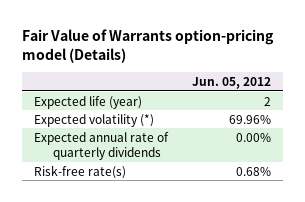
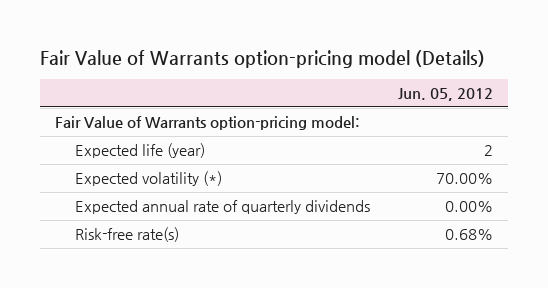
none -> [54,116,360,131] Fair Value of Warrants option-pricing model:
[228,114,271,124] 69.96% -> [436,173,494,185] 70.00%

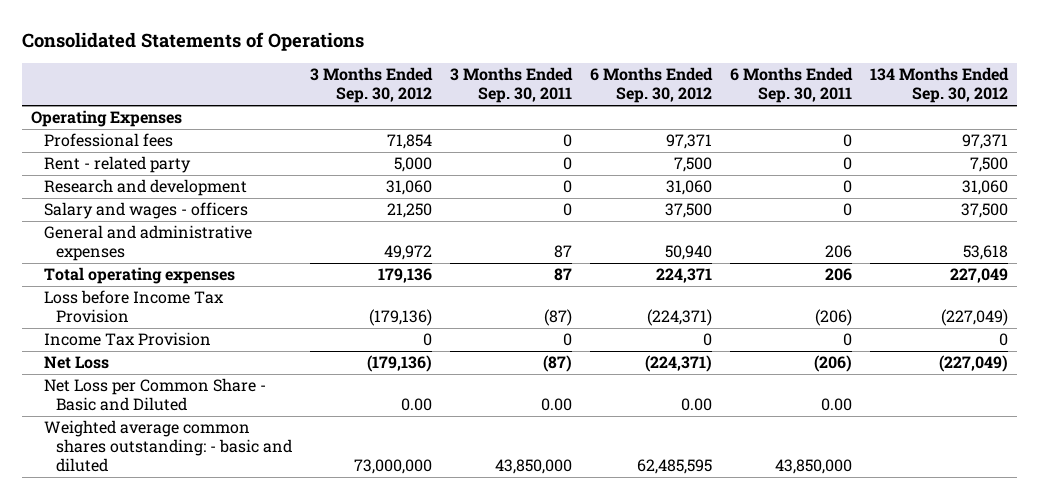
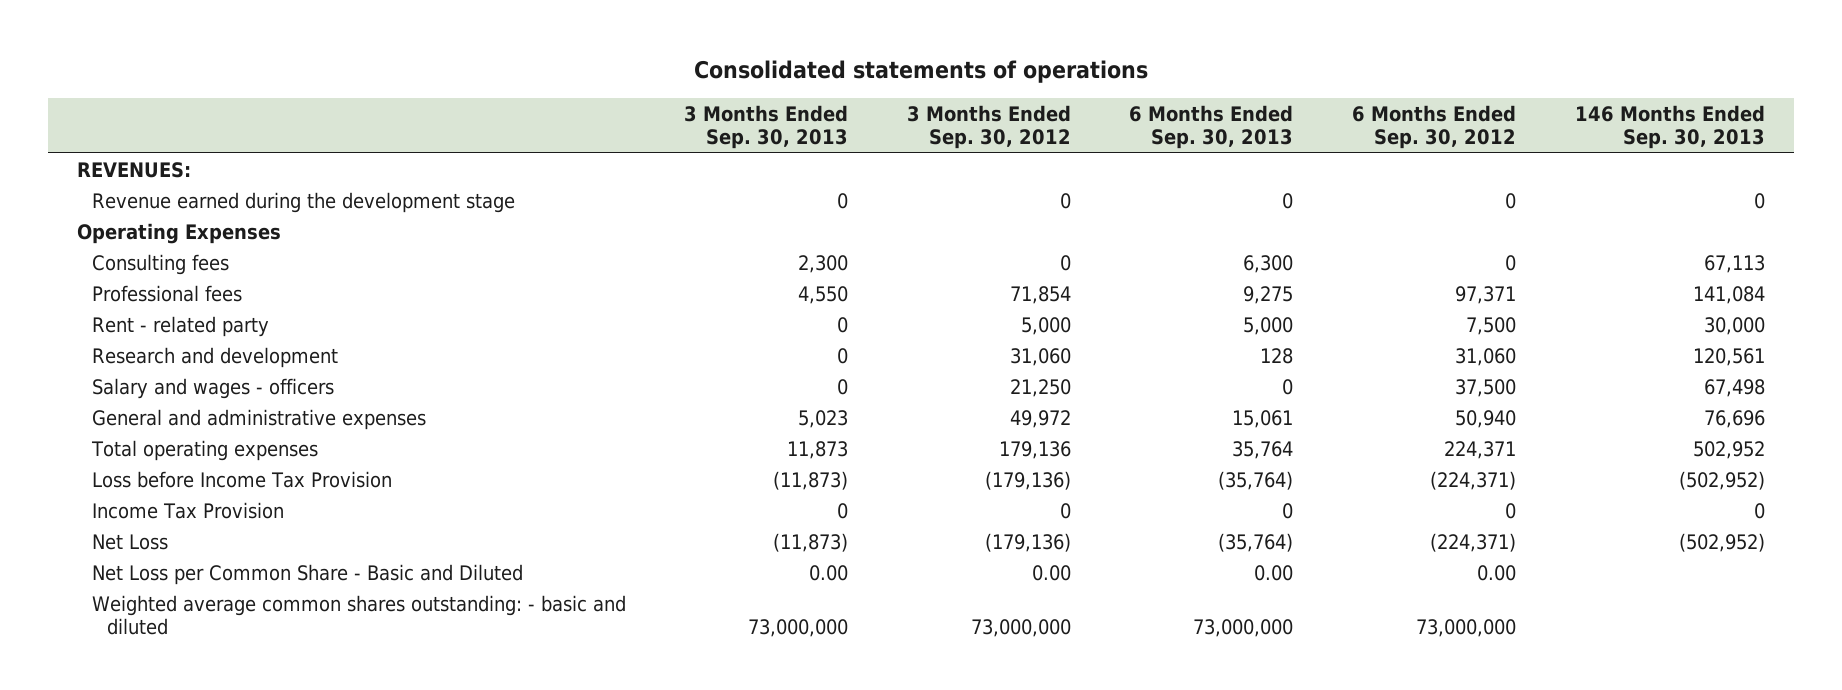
[21,31,364,51] Consolidated Statements of Operations -> [693,60,1148,84] Consolidated statements of operations
[450,67,574,104] 3 Months Ended Sep. 30, 2011 -> none
[730,67,854,104] 6 Months Ended Sep. 30, 2011 -> none
[870,67,1010,104] 134 Months Ended Sep. 30, 2012 -> none
none -> [684,104,849,150] 3 Months Ended Sep. 30, 2013
none -> [1129,104,1294,150] 6 Months Ended Sep. 30, 2013
none -> [1574,104,1765,150] 146 Months Ended Sep. 30, 2013
none -> [77,161,192,178] REVENUES:
none -> [91,191,515,213] Revenue earned during the development stage
none -> [91,253,229,275] Consulting fees
[637,458,713,474] 62,485,595 -> [1416,619,1517,638] 73,000,000

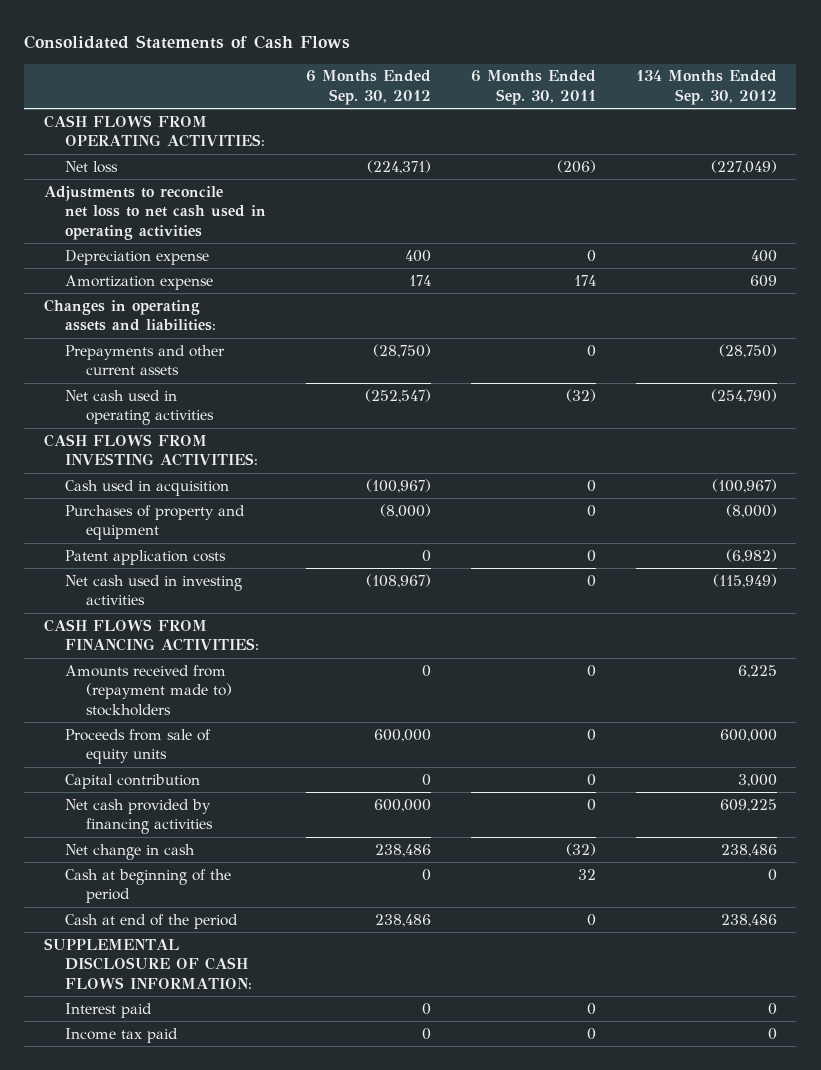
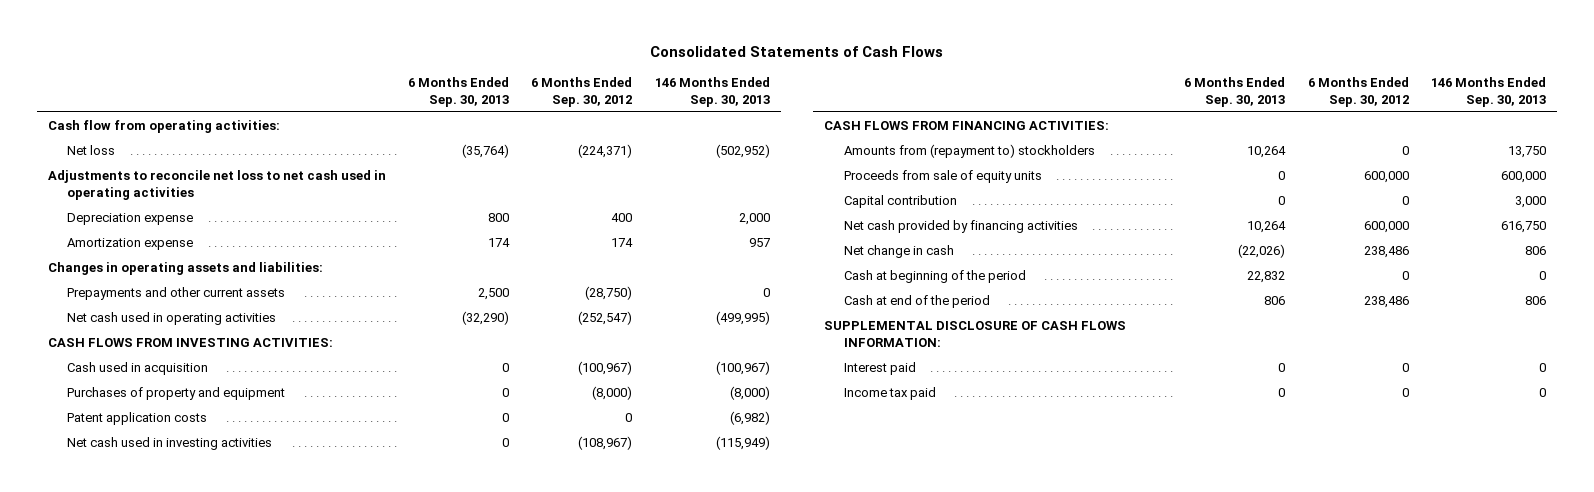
[470,70,596,106] 6 Months Ended Sep. 30, 2011 -> none
[635,70,777,106] 134 Months Ended Sep. 30, 2012 -> none
none -> [408,77,510,107] 6 Months Ended Sep. 30, 2013
none -> [654,77,770,107] 146 Months Ended Sep. 30, 2013
[44,114,266,148] CASH FLOWS FROM OPERATING ACTIVITIES: -> [47,120,280,134] Cash flow from operating activities:
[65,664,233,717] Amounts received from (repayment made to) stockholders -> [843,144,1095,159] Amounts from (repayment to) stockholders

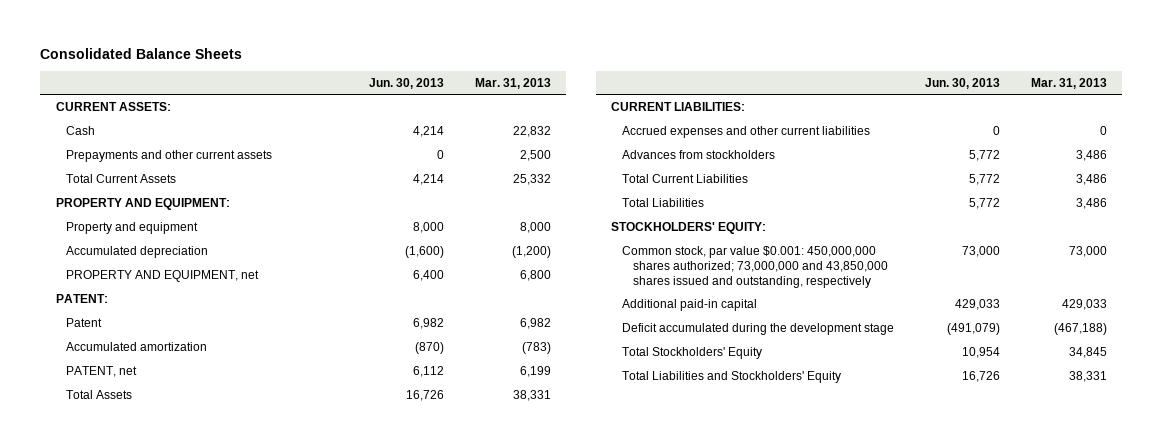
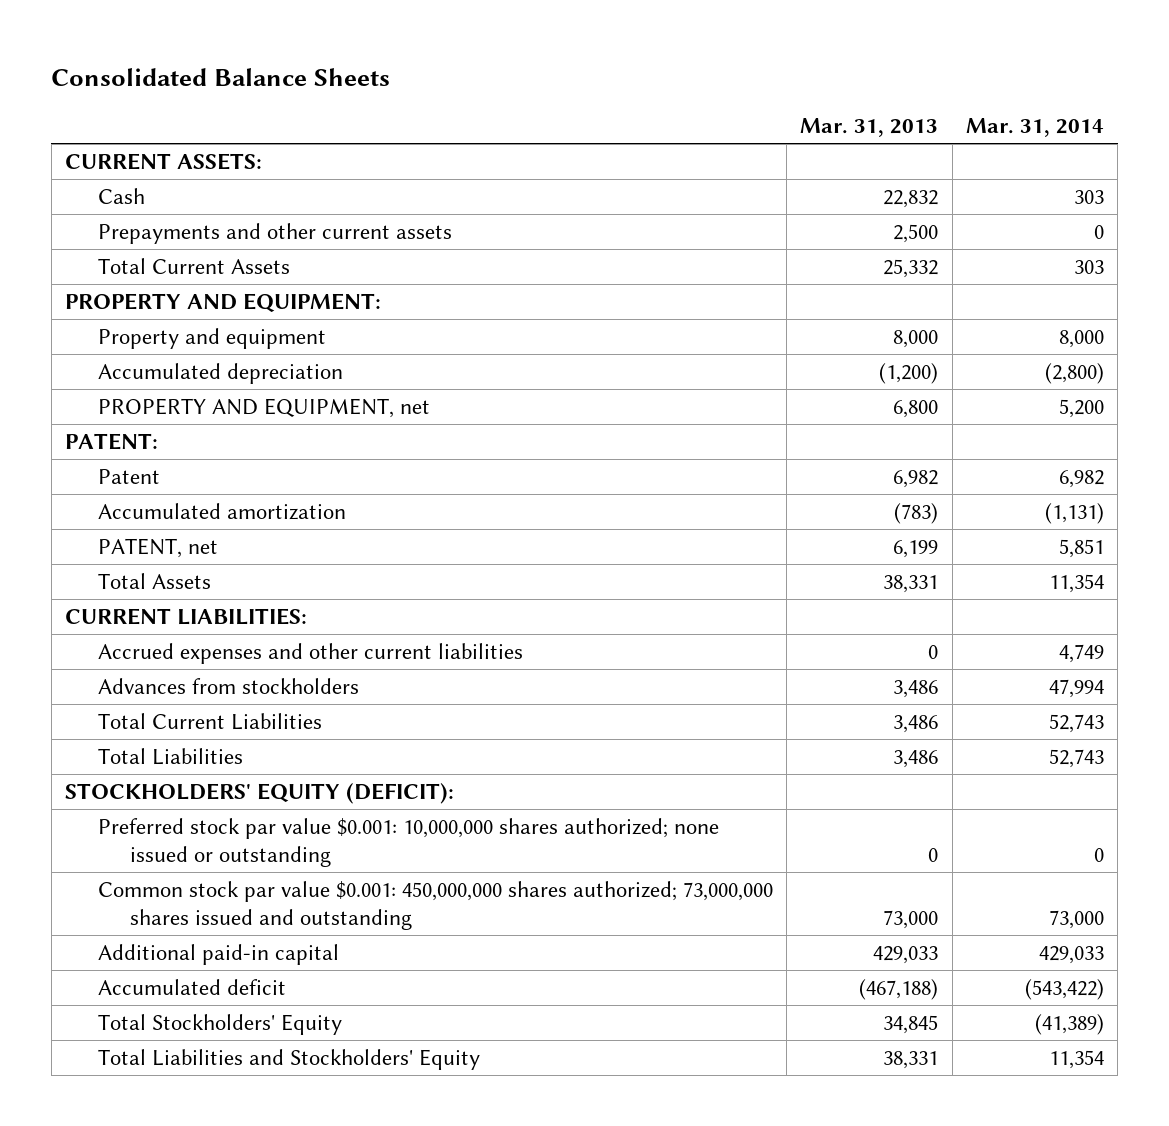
[368,77,444,89] Jun. 30, 2013 -> none
none -> [966,118,1105,138] Mar. 31, 2014
[611,221,767,234] STOCKHOLDERS' EQUITY: -> [65,782,455,804] STOCKHOLDERS' EQUITY (DEFICIT):
none -> [97,817,719,868] Preferred stock par value $0.001: 10,000,000 shares authorized; none issued or outstanding
[622,245,888,288] Common stock, par value $0.001: 450,000,000 shares authorized; 73,000,000 and 43,850,000 shares issued and outstanding, respectively -> [97,880,773,931] Common stock par value $0.001: 450,000,000 shares authorized; 73,000,000 shares issued and outstanding
[622,322,895,335] Deficit accumulated during the development stage -> [97,978,286,995] Accumulated deficit

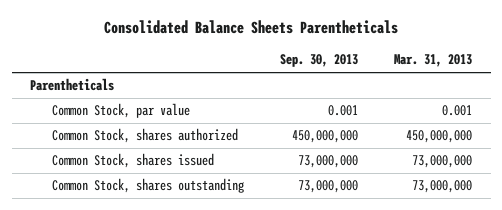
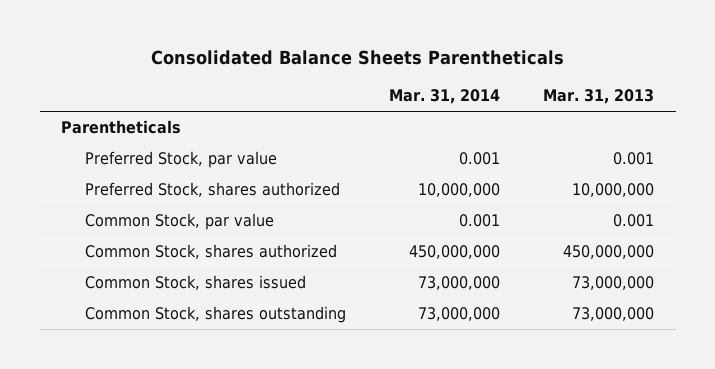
[280,54,359,68] Sep. 30, 2013 -> none
none -> [388,89,500,105] Mar. 31, 2014
none -> [84,151,277,169] Preferred Stock, par value
none -> [84,182,340,198] Preferred Stock, shares authorized

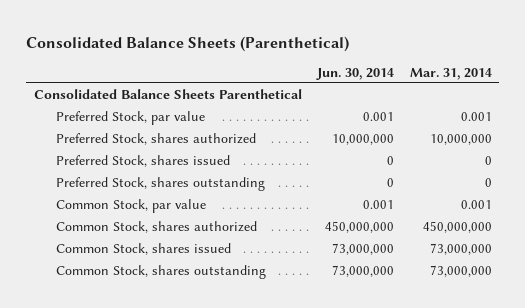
[150,50,564,66] Consolidated Balance Sheets Parentheticals -> [25,35,349,52] Consolidated Balance Sheets (Parenthetical)
[543,89,655,105] Mar. 31, 2013 -> none
none -> [316,67,395,80] Jun. 30, 2014
[61,120,182,135] Parentheticals -> none
none -> [33,89,302,100] Consolidated Balance Sheets Parenthetical
none -> [55,155,230,168] Preferred Stock, shares issued
none -> [55,177,265,192] Preferred Stock, shares outstanding

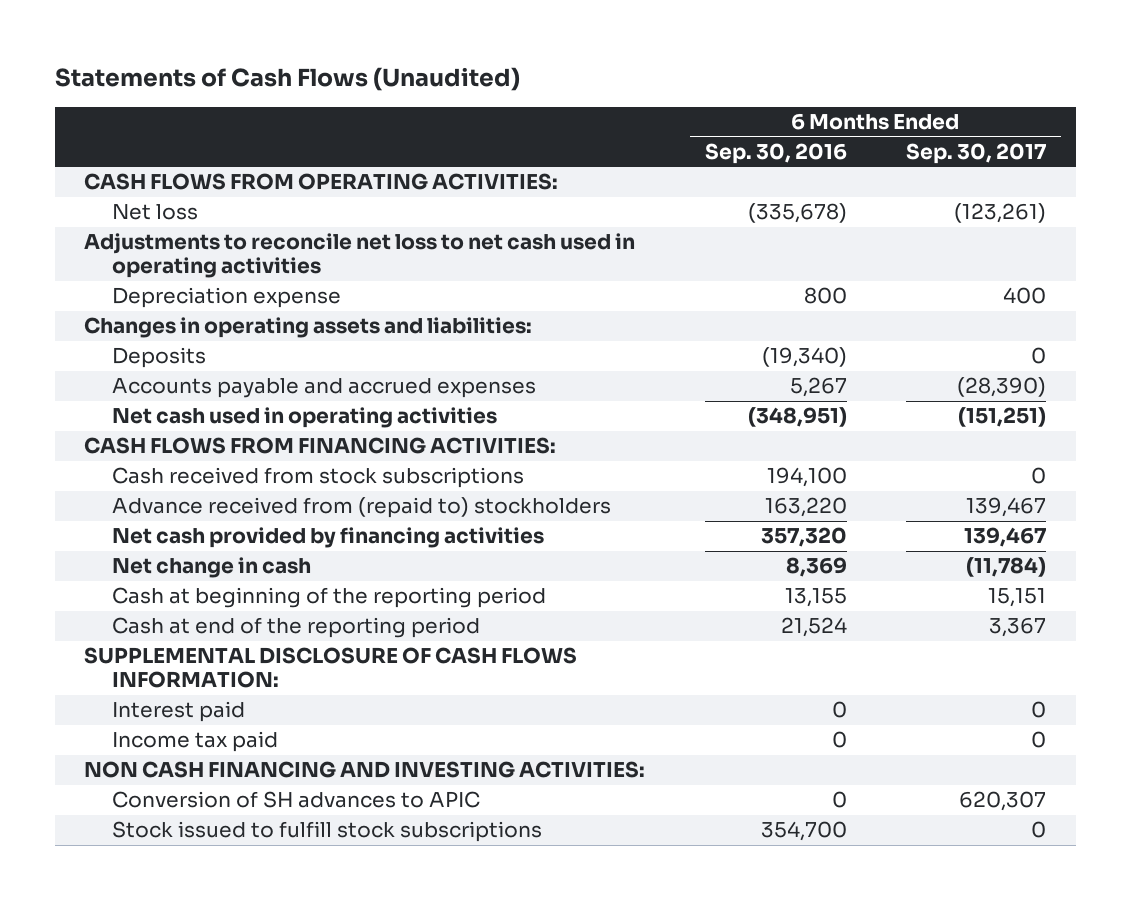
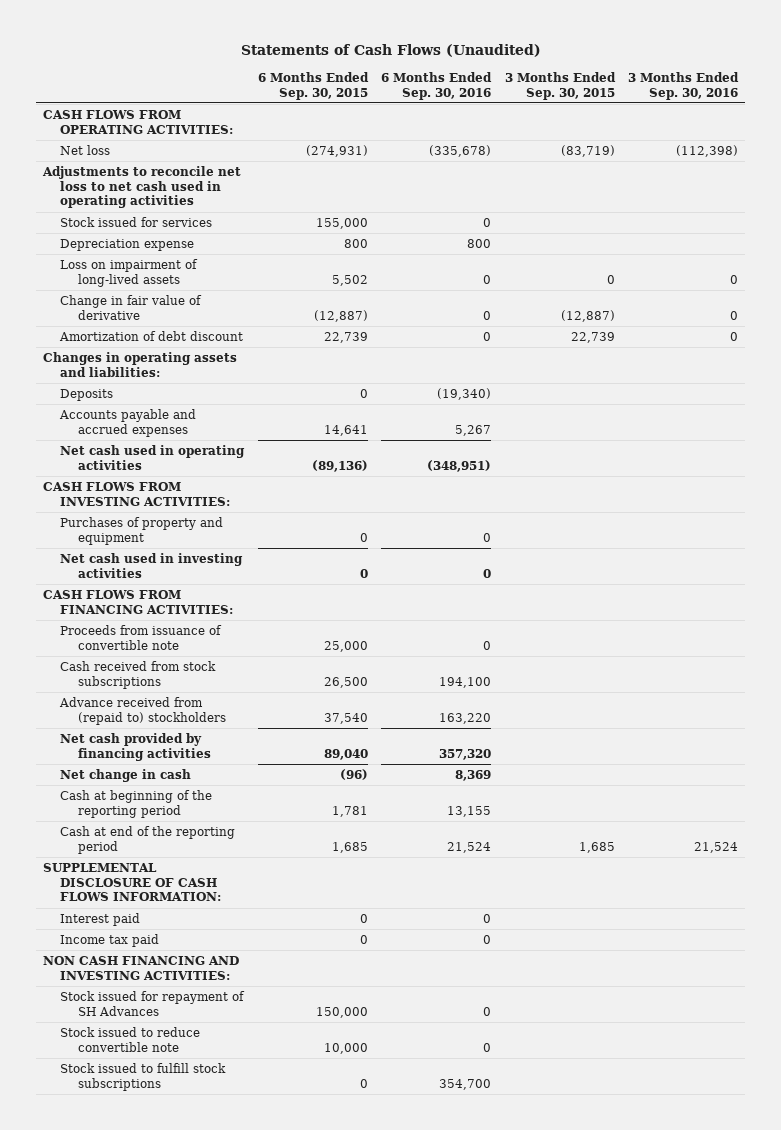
[905,142,1046,164] Sep. 30, 2017 -> none
none -> [257,71,369,100] 6 Months Ended Sep. 30, 2015
none -> [504,71,616,100] 3 Months Ended Sep. 30, 2015
none -> [628,71,740,100] 3 Months Ended Sep. 30, 2016
none -> [60,216,213,227] Stock issued for services
none -> [60,258,199,287] Loss on impairment of long-lived assets
none -> [60,294,203,320] Change in fair value of derivative
none -> [59,330,244,341] Amortization of debt discount
none -> [43,481,231,506] CASH FLOWS FROM INVESTING ACTIVITIES:
none -> [60,516,224,545] Purchases of property and equipment
none -> [60,552,244,578] Net cash used in investing activities
none -> [60,624,223,650] Proceeds from issuance of convertible note
[112,791,481,809] Conversion of SH advances to APIC -> none
none -> [60,990,246,1016] Stock issued for repayment of SH Advances
none -> [60,1026,201,1052] Stock issued to reduce convertible note

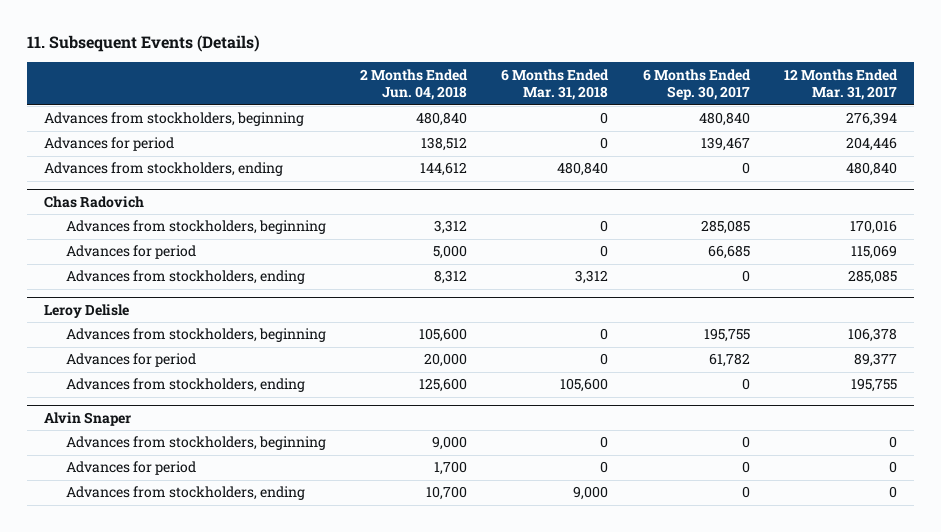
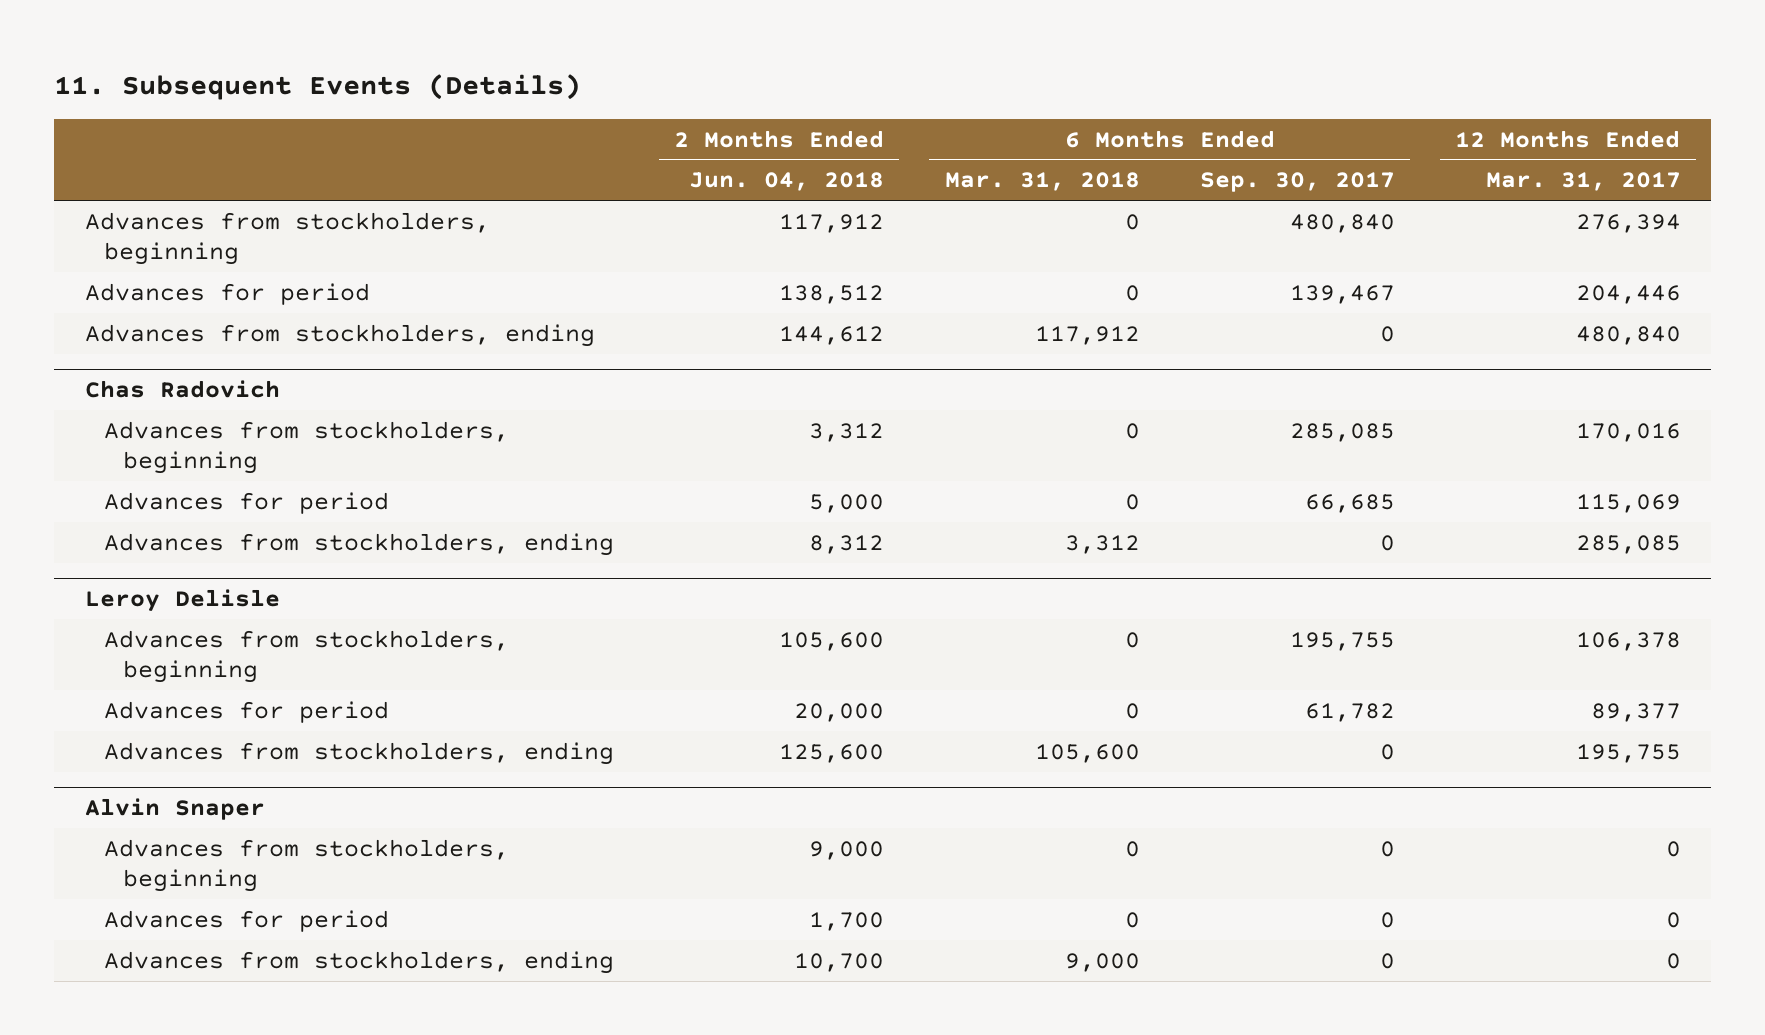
[416,112,468,127] 480,840 -> [779,213,885,233] 117,912
[557,162,609,177] 480,840 -> [1034,325,1140,345] 117,912

